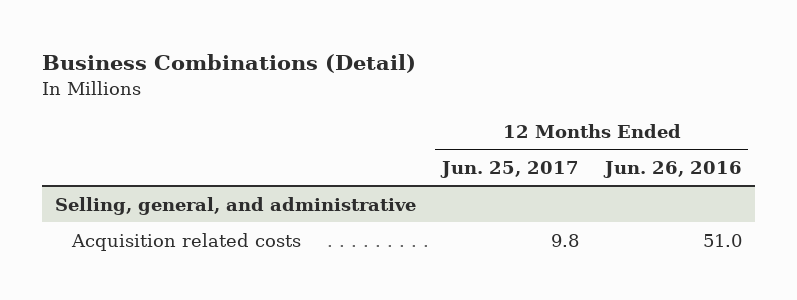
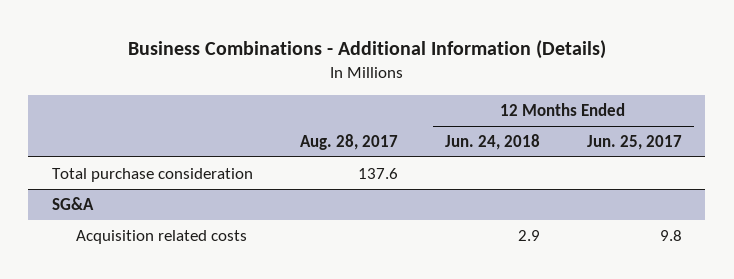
[41,54,416,74] Business Combinations (Detail) -> [127,39,606,59] Business Combinations - Additional Information (Details)
[602,160,742,178] Jun. 26, 2016 -> none
none -> [299,134,398,151] Aug. 28, 2017
none -> [444,134,540,151] Jun. 24, 2018
none -> [51,167,253,182] Total purchase consideration
[54,196,416,215] Selling, general, and administrative -> [51,196,94,210] SG&A

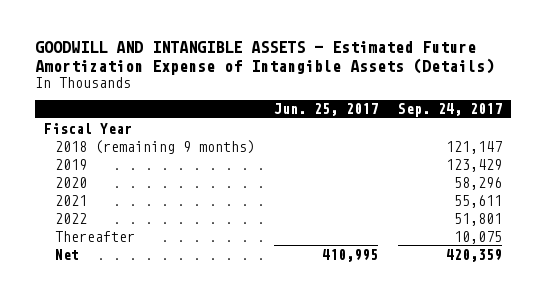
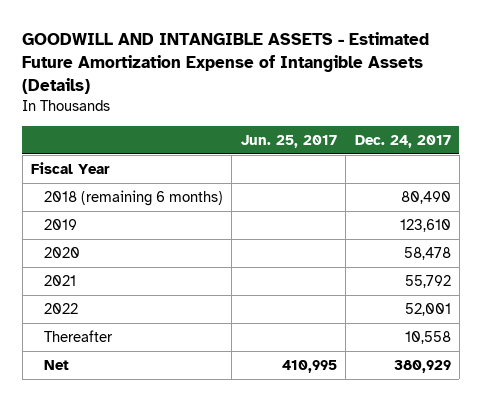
[397,103,502,118] Sep. 24, 2017 -> none
none -> [354,134,451,148] Dec. 24, 2017
[54,139,255,154] 2018 (remaining 9 months) -> [44,190,224,207] 2018 (remaining 6 months)

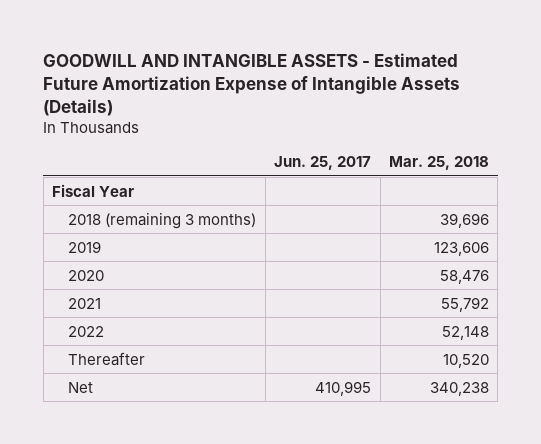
[354,134,451,148] Dec. 24, 2017 -> none
none -> [388,155,489,170] Mar. 25, 2018
[44,190,224,207] 2018 (remaining 6 months) -> [68,211,257,229] 2018 (remaining 3 months)

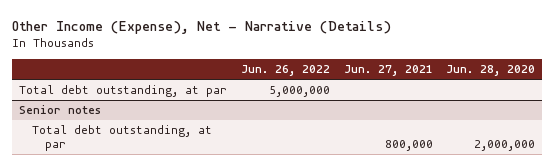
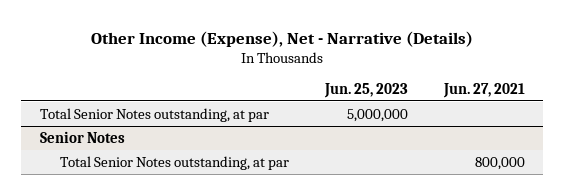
[240,65,330,77] Jun. 26, 2022 -> none
[446,65,536,77] Jun. 28, 2020 -> none
none -> [324,82,409,98] Jun. 25, 2023
[19,85,228,98] Total debt outstanding, at par -> [39,107,269,122] Total Senior Notes outstanding, at par
[19,105,102,115] Senior notes -> [39,130,125,143] Senior Notes
[32,125,213,152] Total debt outstanding, at par -> [60,155,290,170] Total Senior Notes outstanding, at par

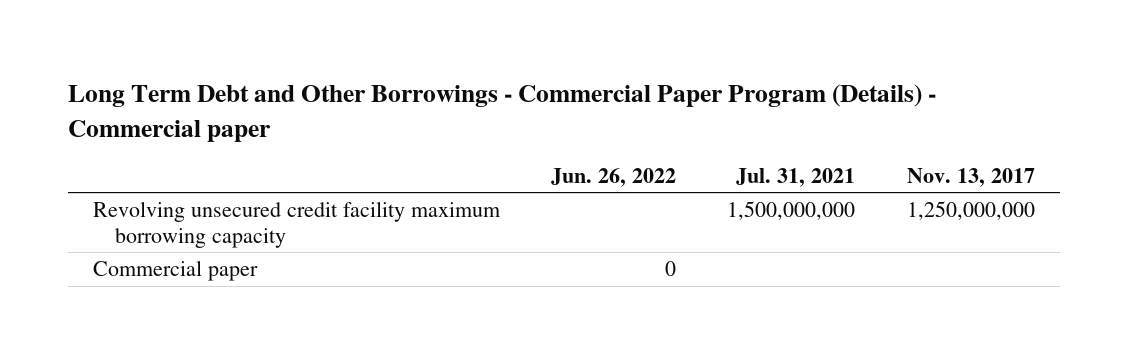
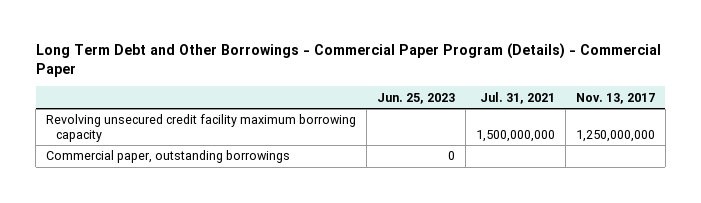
[67,84,936,142] Long Term Debt and Other Borrowings - Commercial Paper Program (Details) - Commercial paper -> [35,42,661,77] Long Term Debt and Other Borrowings - Commercial Paper Program (Details) - Commercial Paper
[551,167,677,187] Jun. 26, 2022 -> none
none -> [377,92,456,104] Jun. 25, 2023
[93,260,259,282] Commercial paper -> [46,150,291,164] Commercial paper, outstanding borrowings

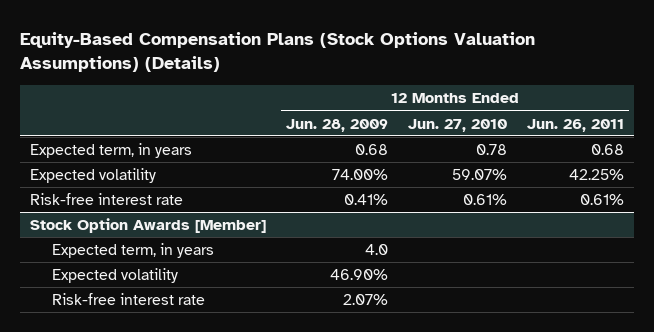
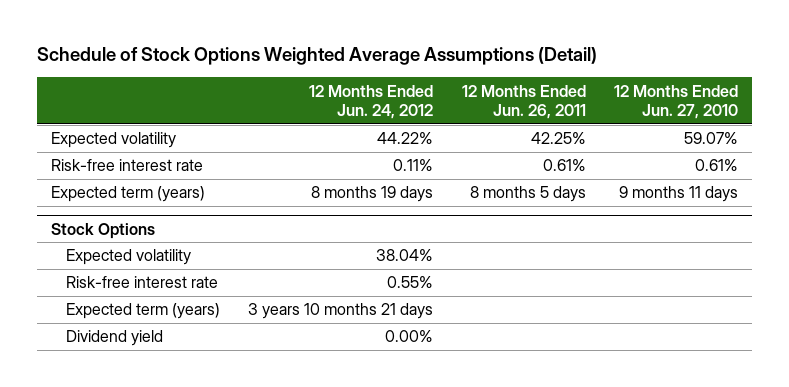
[20,31,536,73] Equity-Based Compensation Plans (Stock Options Valuation Assumptions) (Details) -> [36,47,597,66] Schedule of Stock Options Weighted Average Assumptions (Detail)
[286,118,389,132] Jun. 28, 2009 -> none
none -> [309,84,434,120] 12 Months Ended Jun. 24, 2012
[30,143,193,159] Expected term, in years -> none
[51,243,214,259] Expected term, in years -> none
none -> [50,186,205,203] Expected term (years)
[30,218,267,234] Stock Option Awards [Member] -> [50,222,155,239] Stock Options
none -> [66,303,221,320] Expected term (years)
none -> [66,330,164,347] Dividend yield

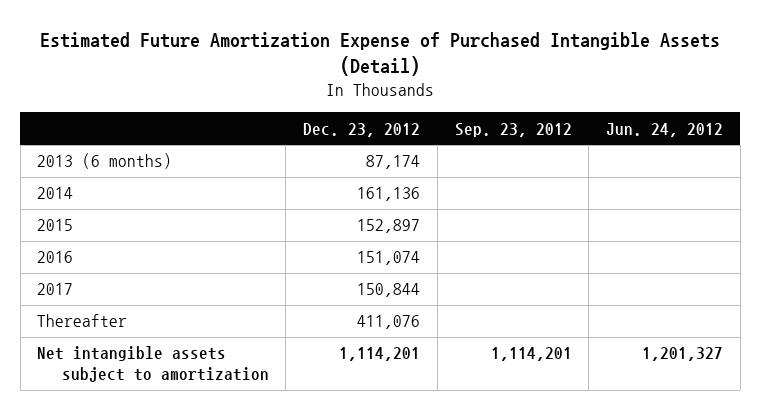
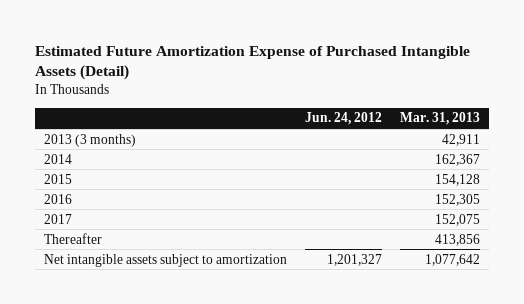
[303,122,421,137] Dec. 23, 2012 -> none
[454,122,572,137] Sep. 23, 2012 -> none
none -> [399,112,480,126] Mar. 31, 2013
[37,153,173,170] 2013 (6 months) -> [43,133,136,147] 2013 (3 months)

